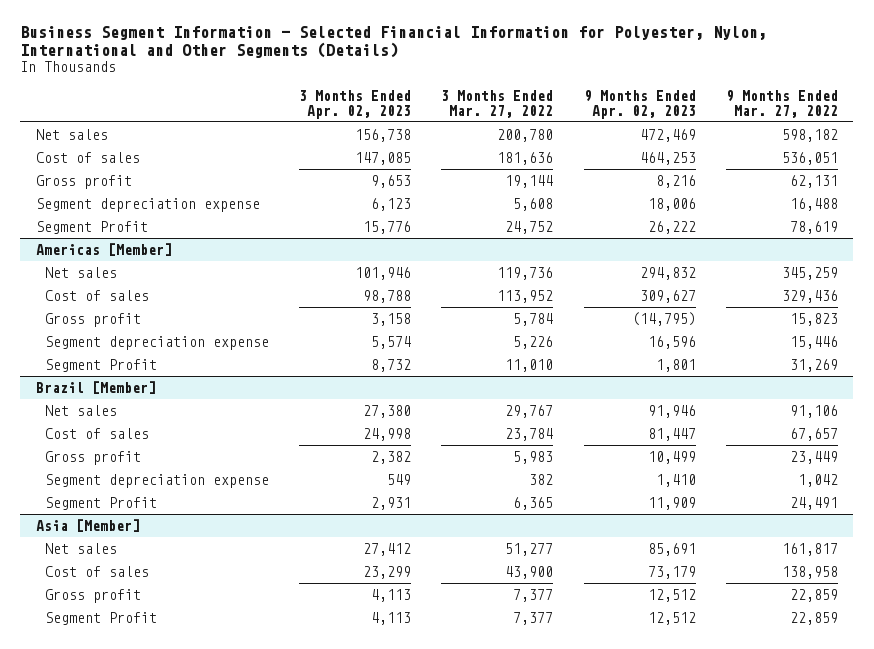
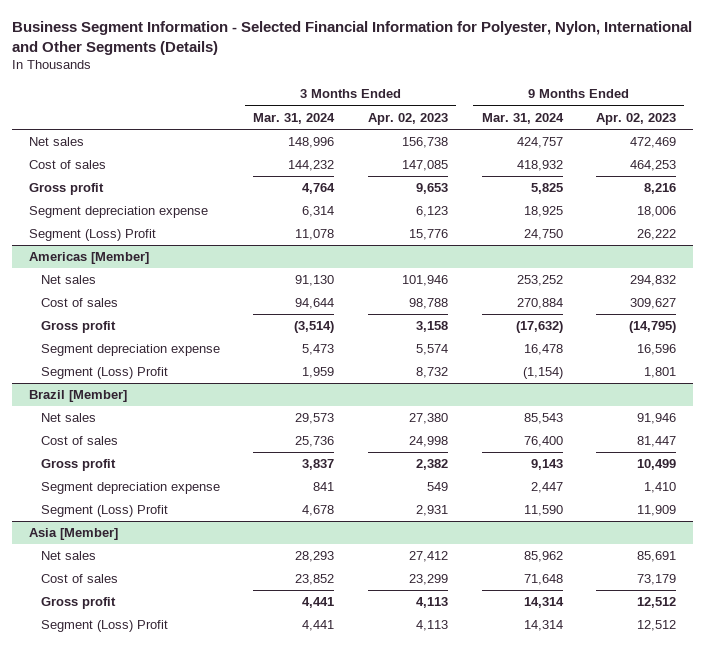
[441,89,554,118] 3 Months Ended Mar. 27, 2022 -> none
[726,89,839,118] 9 Months Ended Mar. 27, 2022 -> none
none -> [253,112,336,124] Mar. 31, 2024
none -> [481,112,564,124] Mar. 31, 2024
[35,221,148,235] Segment Profit -> [28,229,156,242] Segment (Loss) Profit
[44,359,157,373] Segment Profit -> [40,367,168,380] Segment (Loss) Profit
[44,497,157,511] Segment Profit -> [40,505,168,518] Segment (Loss) Profit
[44,612,157,626] Segment Profit -> [40,620,168,633] Segment (Loss) Profit

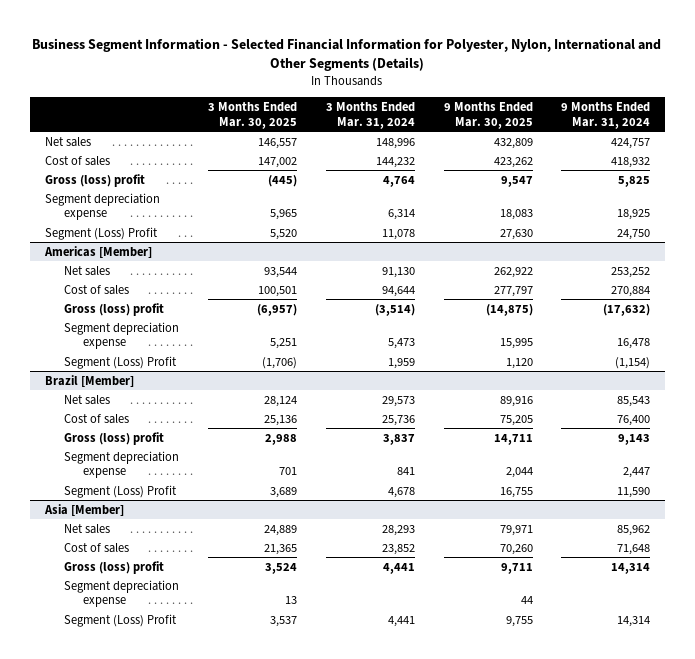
[368,112,449,125] Apr. 02, 2023 -> none
[596,112,677,125] Apr. 02, 2023 -> none
none -> [207,101,297,129] 3 Months Ended Mar. 30, 2025
none -> [443,101,533,129] 9 Months Ended Mar. 30, 2025
[28,183,104,196] Gross profit -> [44,173,145,187] Gross (loss) profit
[40,321,116,334] Gross profit -> [63,302,164,316] Gross (loss) profit
[40,459,116,472] Gross profit -> [63,431,164,445] Gross (loss) profit
[40,597,116,610] Gross profit -> [63,560,164,574] Gross (loss) profit
none -> [63,579,179,608] Segment depreciation expense

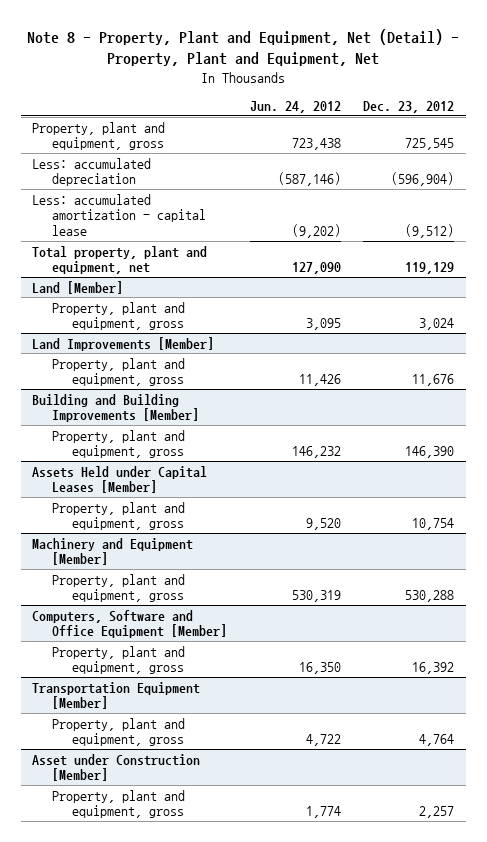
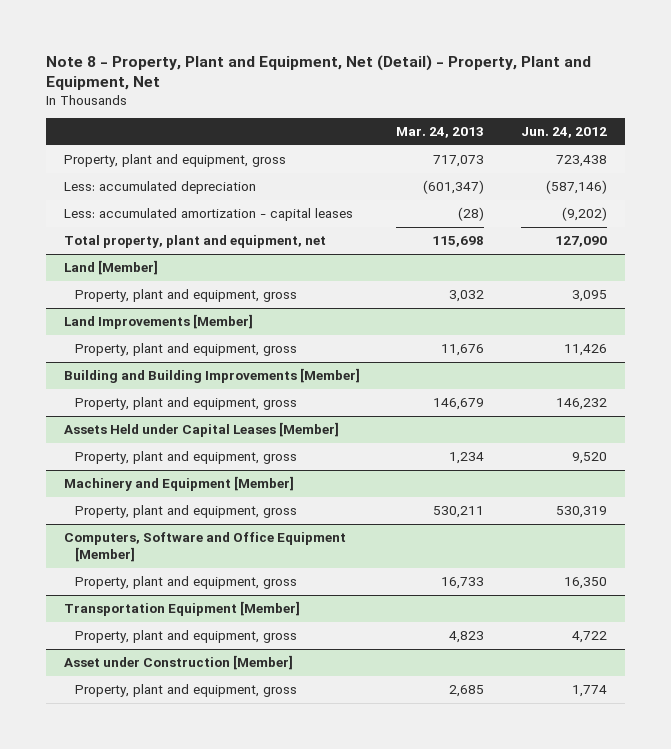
[363,100,455,113] Dec. 23, 2012 -> none
none -> [396,127,485,139] Mar. 24, 2013
[32,193,207,236] Less: accumulated amortization - capital lease -> [64,207,354,221] Less: accumulated amortization - capital leases

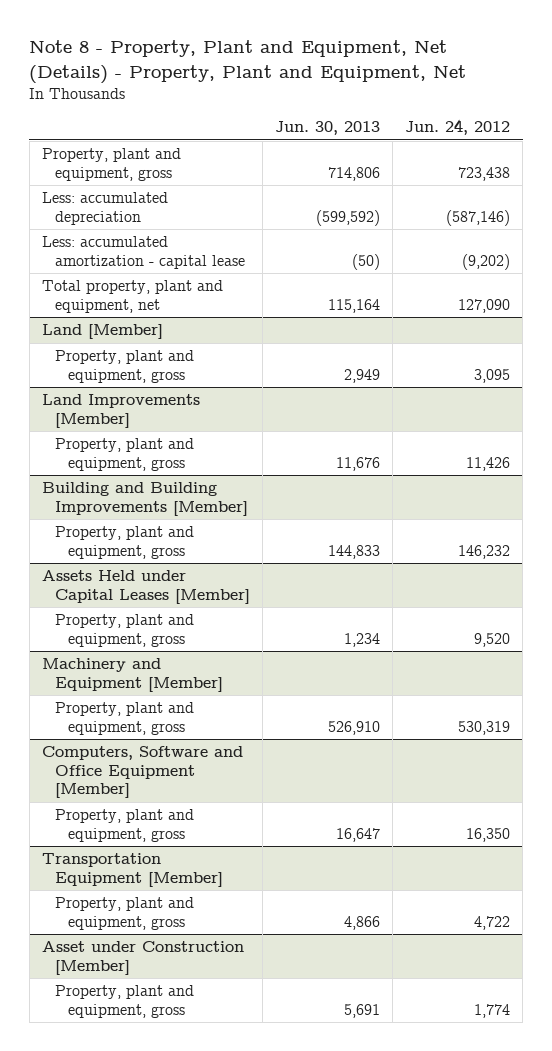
[46,54,592,91] Note 8 - Property, Plant and Equipment, Net (Detail) - Property, Plant and Equipment, Net -> [29,40,467,84] Note 8 - Property, Plant and Equipment, Net (Details) - Property, Plant and Equipment, Net
[396,127,485,139] Mar. 24, 2013 -> none
none -> [274,121,380,136] Jun. 30, 2013
[64,207,354,221] Less: accumulated amortization - capital leases -> [41,236,245,269] Less: accumulated amortization - capital lease

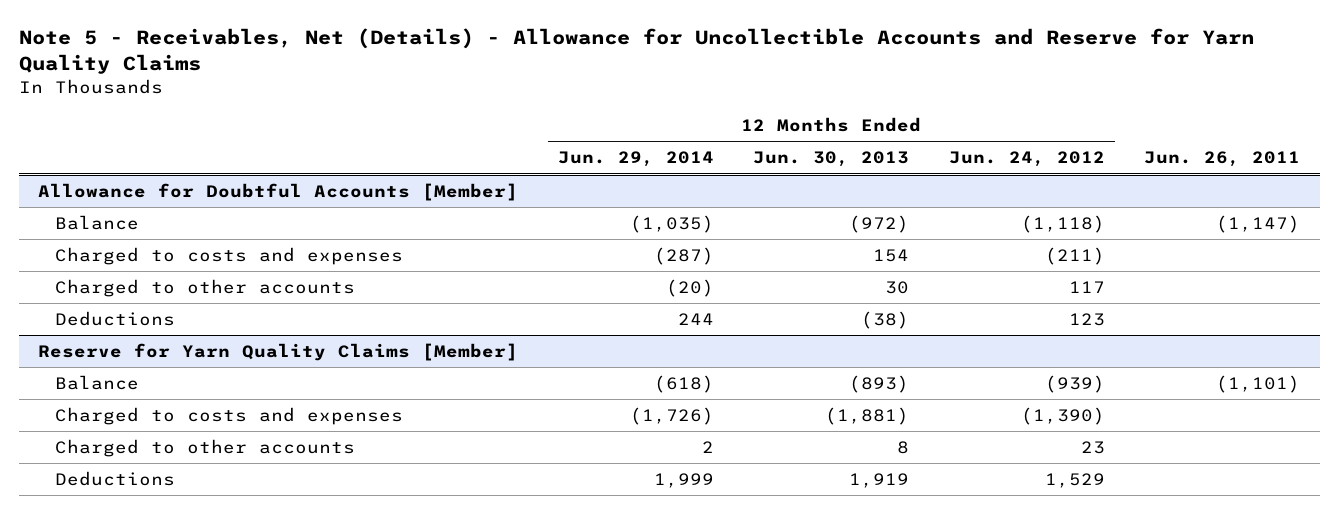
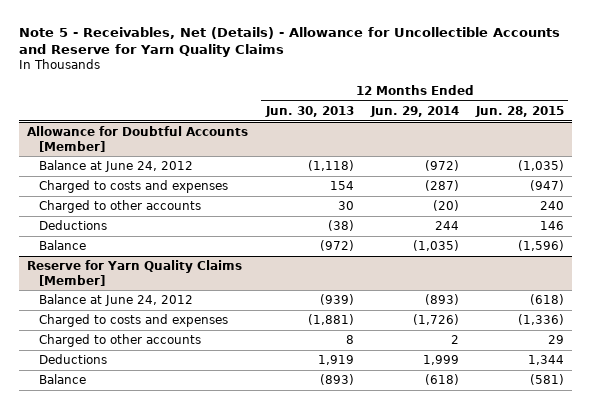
[948,151,1105,168] Jun. 24, 2012 -> none
[1144,151,1301,168] Jun. 26, 2011 -> none
none -> [474,105,564,117] Jun. 28, 2015
none -> [38,160,193,173] Balance at June 24, 2012
[54,214,139,230] Balance -> [38,240,86,251] Balance
none -> [38,294,193,307] Balance at June 24, 2012
[54,374,139,390] Balance -> [38,374,86,385] Balance

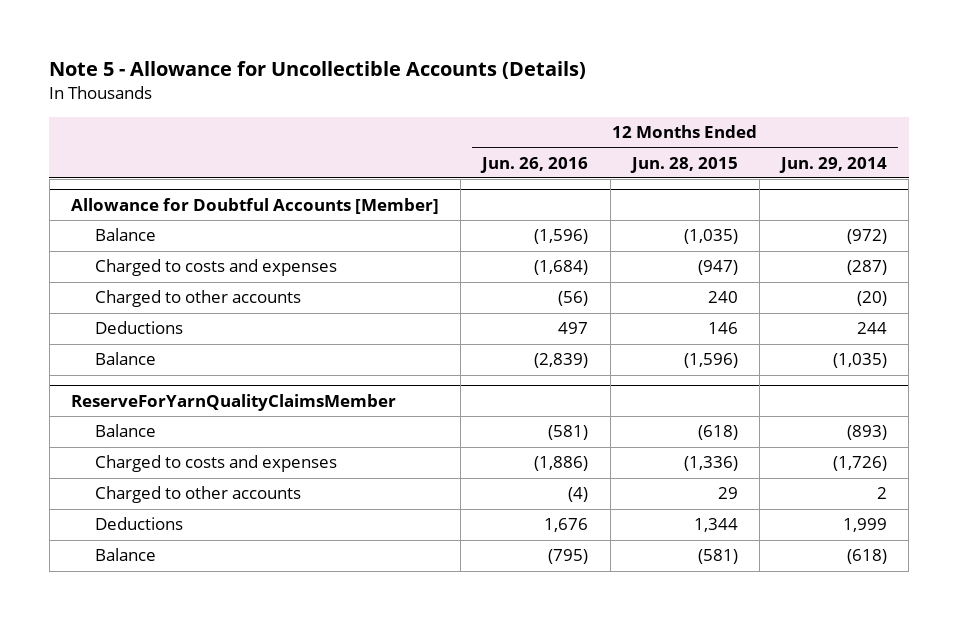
[18,26,560,58] Note 5 - Receivables, Net (Details) - Allowance for Uncollectible Accounts and Reserve for Yarn Quality Claims -> [49,61,587,80] Note 5 - Allowance for Uncollectible Accounts (Details)
[264,105,354,117] Jun. 30, 2013 -> none
none -> [480,156,589,173] Jun. 26, 2016
[38,160,193,173] Balance at June 24, 2012 -> [94,228,156,242] Balance
[27,260,243,286] Reserve for Yarn Quality Claims [Member] -> [71,393,397,411] ReserveForYarnQualityClaimsMember
[38,294,193,307] Balance at June 24, 2012 -> [94,424,156,438] Balance

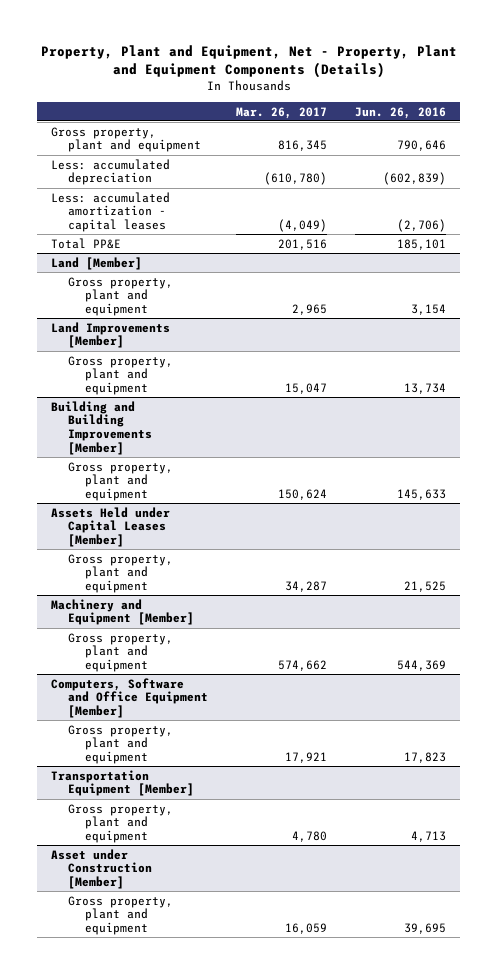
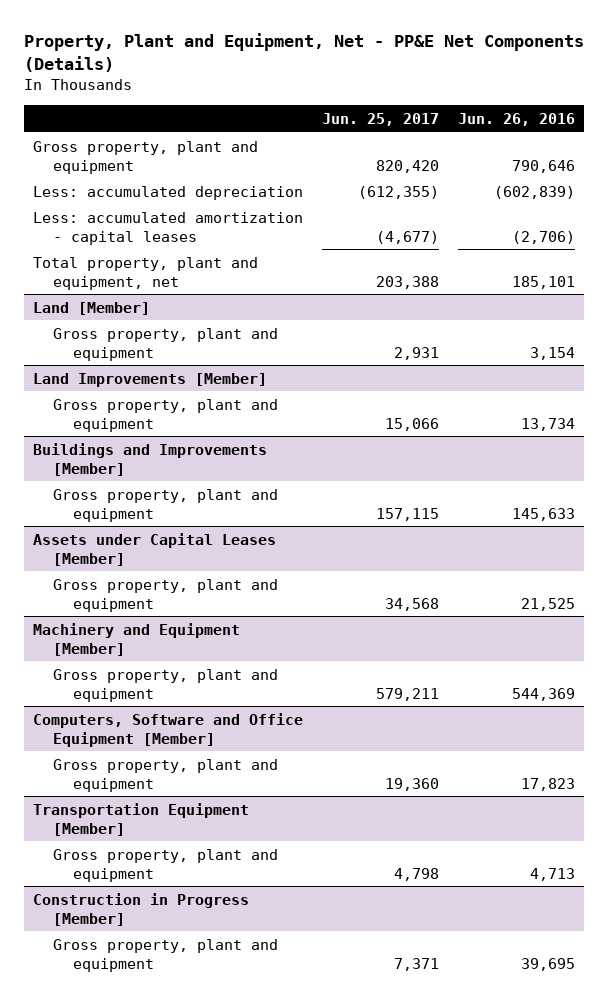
[40,44,457,79] Property, Plant and Equipment, Net - Property, Plant and Equipment Components (Details) -> [23,33,584,73] Property, Plant and Equipment, Net - PP&E Net Components (Details)
[236,106,328,119] Mar. 26, 2017 -> none
none -> [322,112,440,126] Jun. 25, 2017
[51,237,122,249] Total PP&E -> [33,256,259,290] Total property, plant and equipment, net
[51,400,153,455] Building and Building Improvements [Member] -> [33,442,268,476] Buildings and Improvements [Member]
[51,506,171,548] Assets Held under Capital Leases [Member] -> [33,532,277,566] Assets under Capital Leases [Member]
[51,848,153,890] Asset under Construction [Member] -> [33,892,250,926] Construction in Progress [Member]

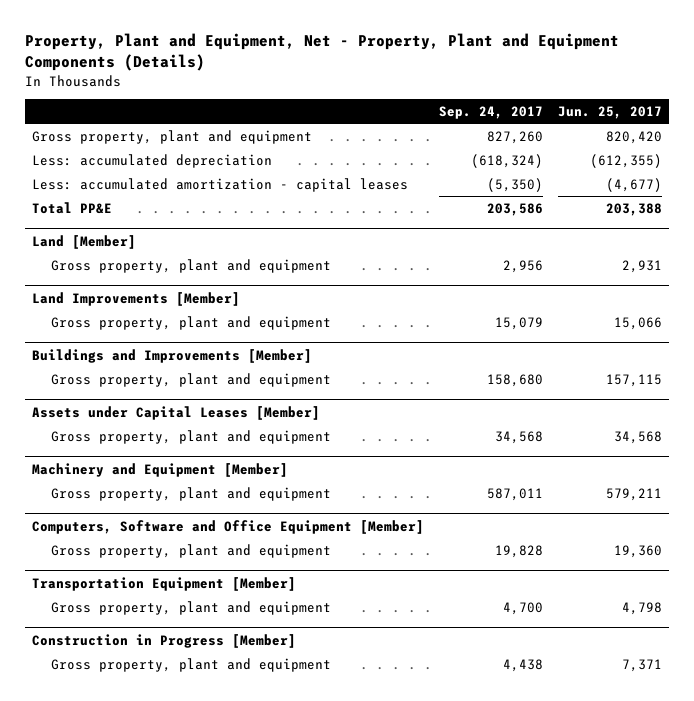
[23,33,584,73] Property, Plant and Equipment, Net - PP&E Net Components (Details) -> [24,33,619,72] Property, Plant and Equipment, Net - Property, Plant and Equipment Components (Details)
[457,112,575,126] Jun. 26, 2016 -> none
none -> [438,106,543,120] Sep. 24, 2017
[33,256,259,290] Total property, plant and equipment, net -> [32,201,113,214] Total PP&E

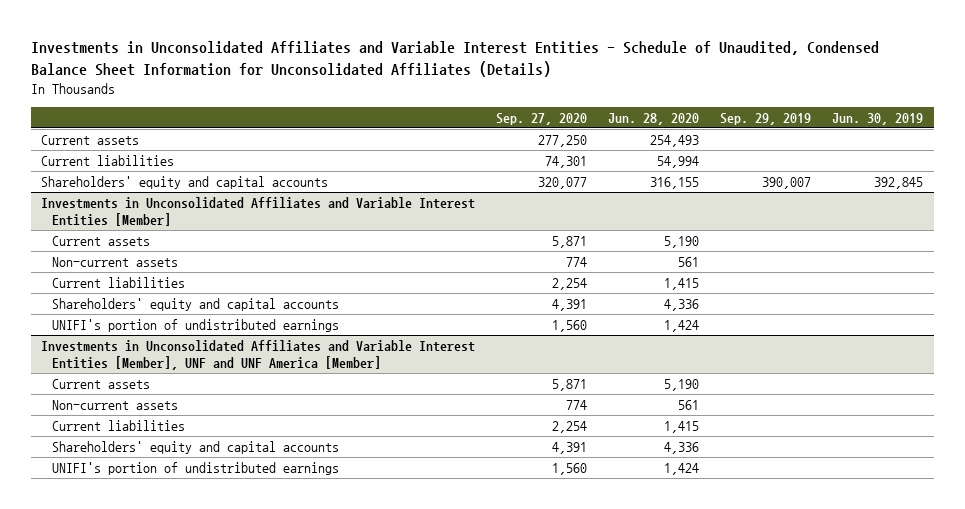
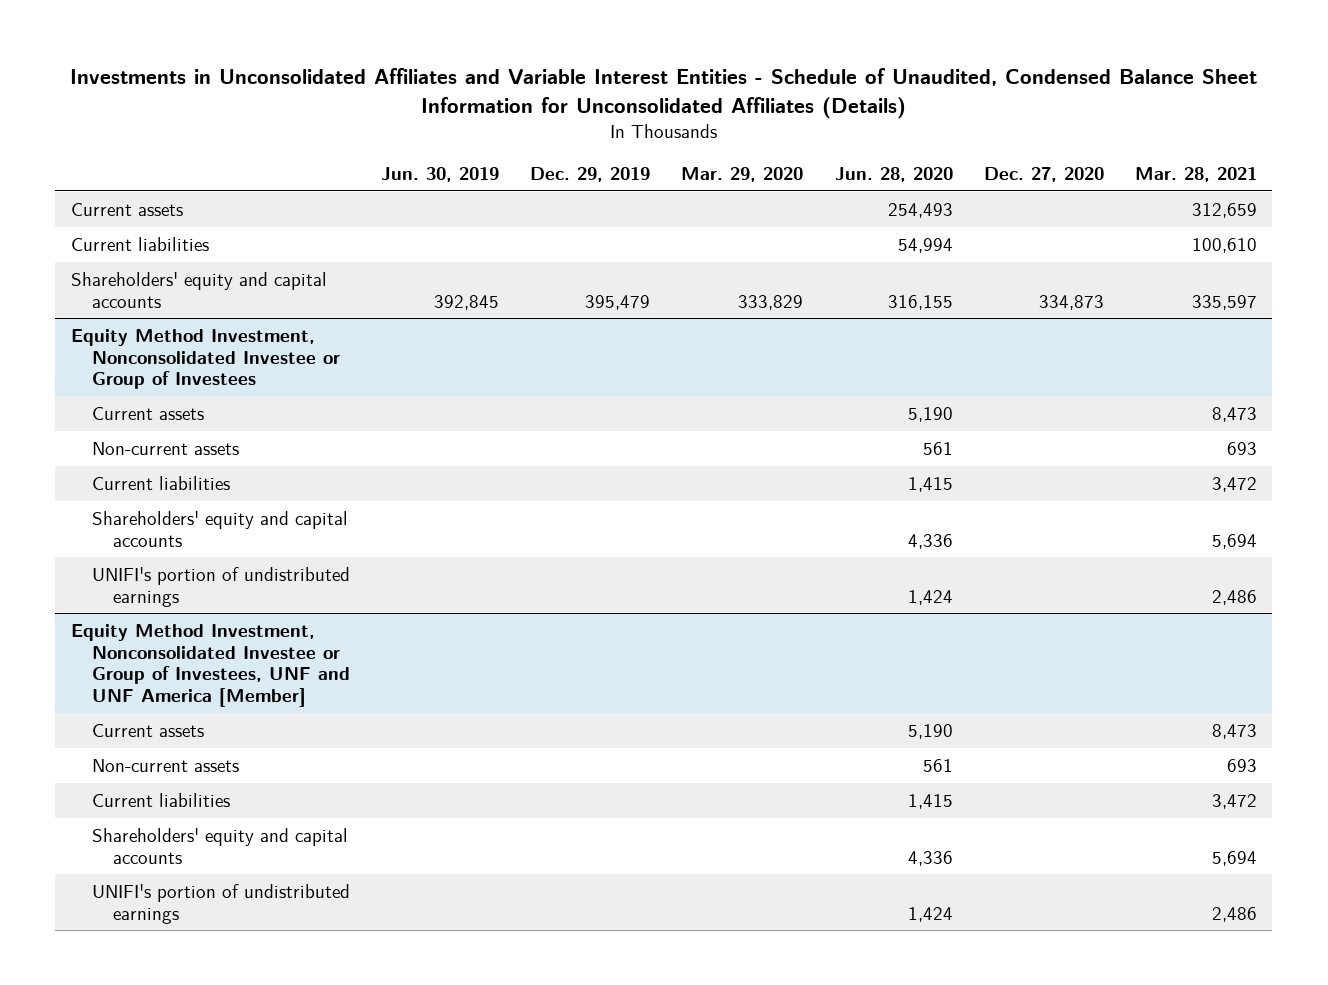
[496,112,588,125] Sep. 27, 2020 -> none
[720,112,812,125] Sep. 29, 2019 -> none
none -> [530,166,651,182] Dec. 29, 2019
none -> [681,166,804,182] Mar. 29, 2020
none -> [983,166,1104,182] Dec. 27, 2020
none -> [1134,166,1257,182] Mar. 28, 2021
[41,197,476,227] Investments in Unconsolidated Affiliates and Variable Interest Entities [Member] -> [70,328,341,390] Equity Method Investment, Nonconsolidated Investee or Group of Investees
[41,340,476,371] Investments in Unconsolidated Affiliates and Variable Interest Entities [Member], UNF and UNF America [Member] -> none
none -> [70,623,351,707] Equity Method Investment, Nonconsolidated Investee or Group of Investees, UNF and UNF America [Member]

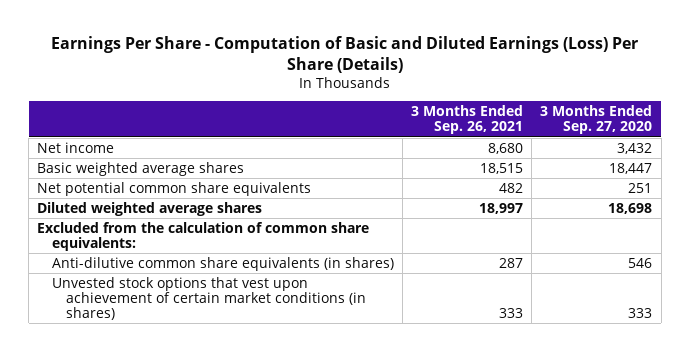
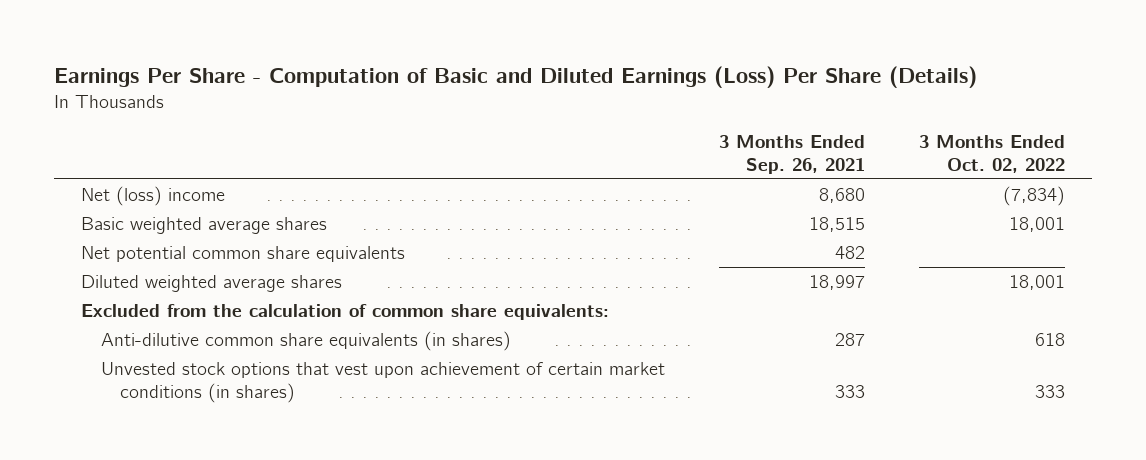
[540,105,653,135] 3 Months Ended Sep. 27, 2020 -> none
none -> [919,134,1066,173] 3 Months Ended Oct. 02, 2022
[37,141,115,153] Net income -> [81,186,226,207] Net (loss) income

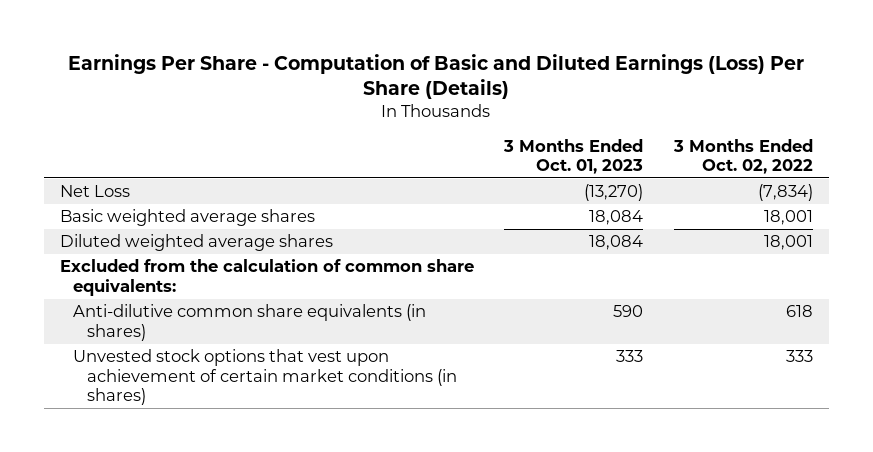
[718,134,865,174] 3 Months Ended Sep. 26, 2021 -> none
none -> [503,138,644,175] 3 Months Ended Oct. 01, 2023
[81,186,226,207] Net (loss) income -> [59,185,130,198] Net Loss
[81,246,406,263] Net potential common share equivalents -> none

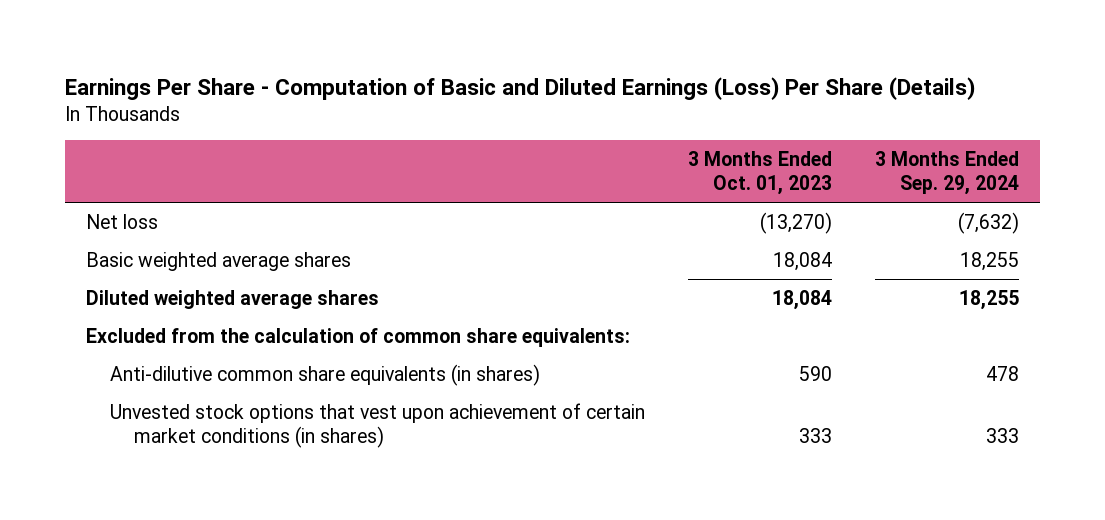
[673,138,814,175] 3 Months Ended Oct. 02, 2022 -> none
none -> [874,151,1019,195] 3 Months Ended Sep. 29, 2024
[59,185,130,198] Net Loss -> [86,214,159,230] Net loss

